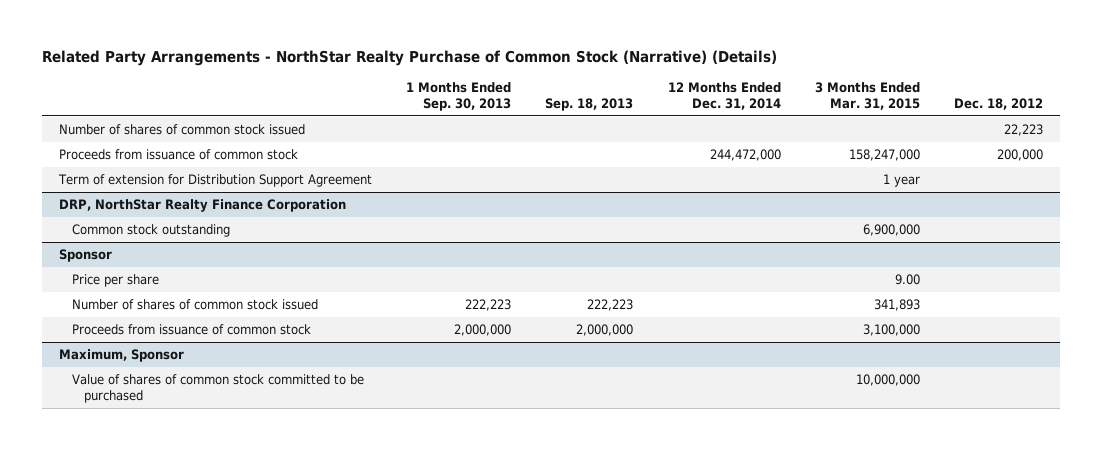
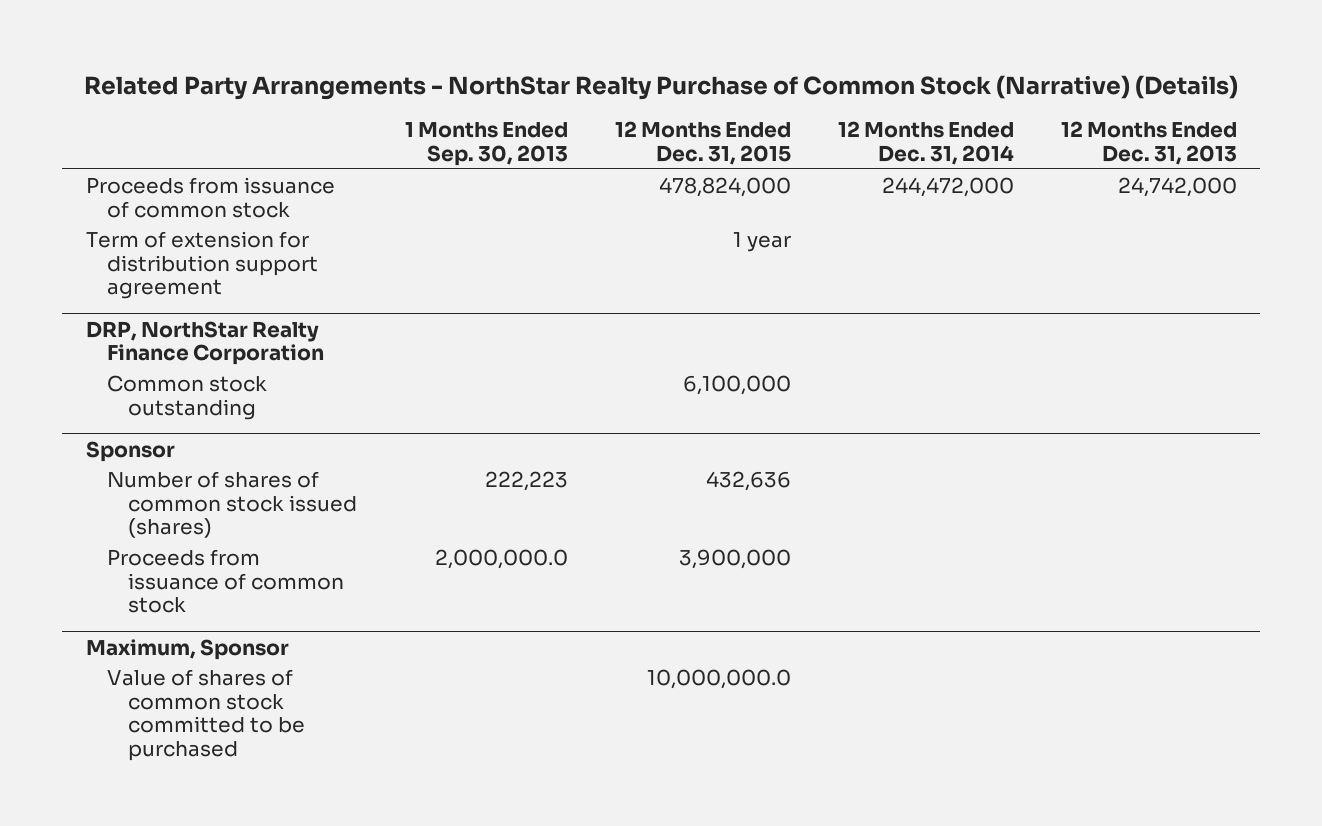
[545,97,634,111] Sep. 18, 2013 -> none
[814,82,920,110] 3 Months Ended Mar. 31, 2015 -> none
[953,97,1043,110] Dec. 18, 2012 -> none
none -> [614,121,791,166] 12 Months Ended Dec. 31, 2015
none -> [1060,121,1237,166] 12 Months Ended Dec. 31, 2013
[59,124,306,136] Number of shares of common stock issued -> none
[58,174,373,188] Term of extension for Distribution Support Agreement -> [85,230,319,300] Term of extension for distribution support agreement
[71,274,159,288] Price per share -> none
[71,299,318,311] Number of shares of common stock issued -> [107,470,358,539] Number of shares of common stock issued (shares)
[454,324,512,337] 2,000,000 -> [434,548,568,569] 2,000,000.0

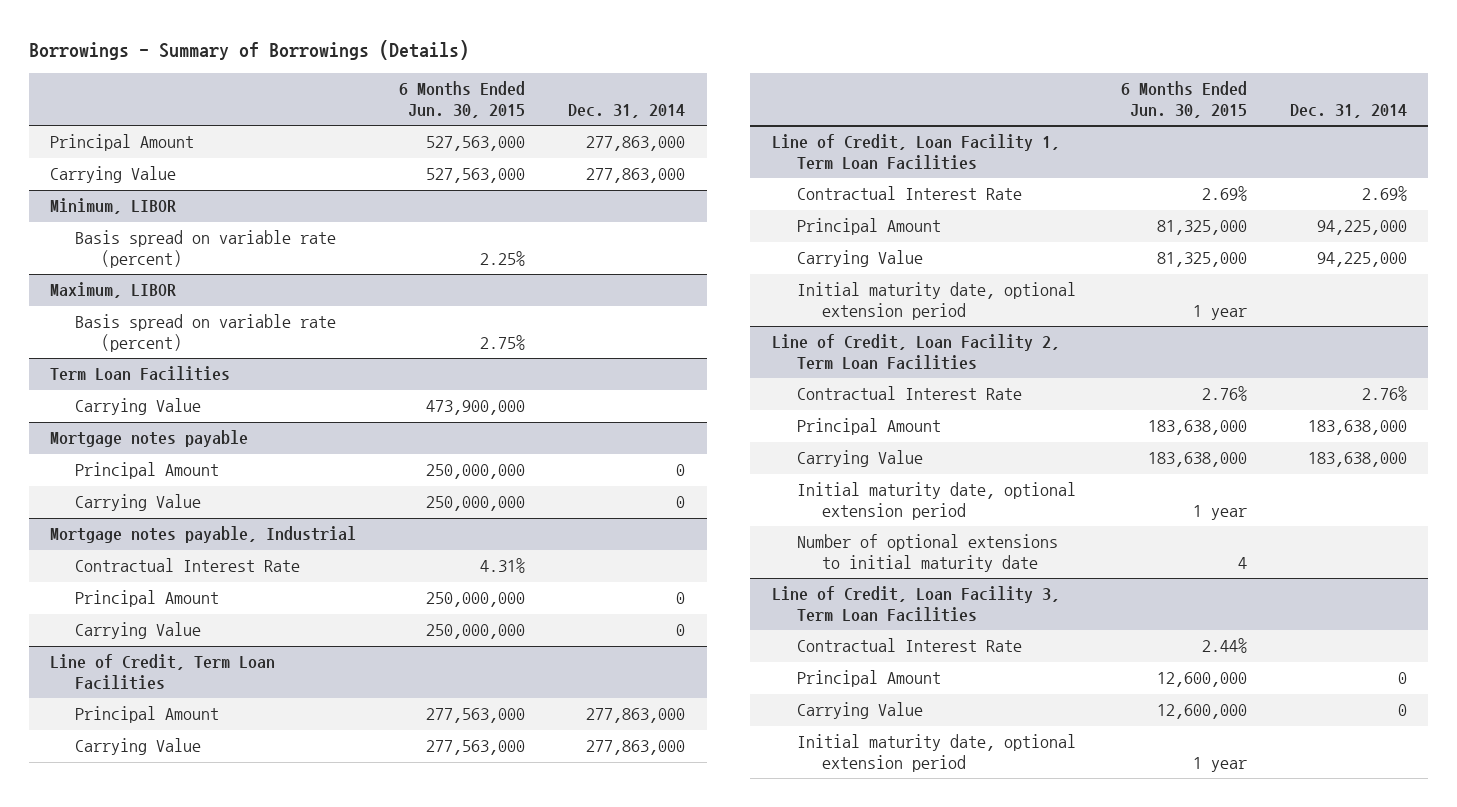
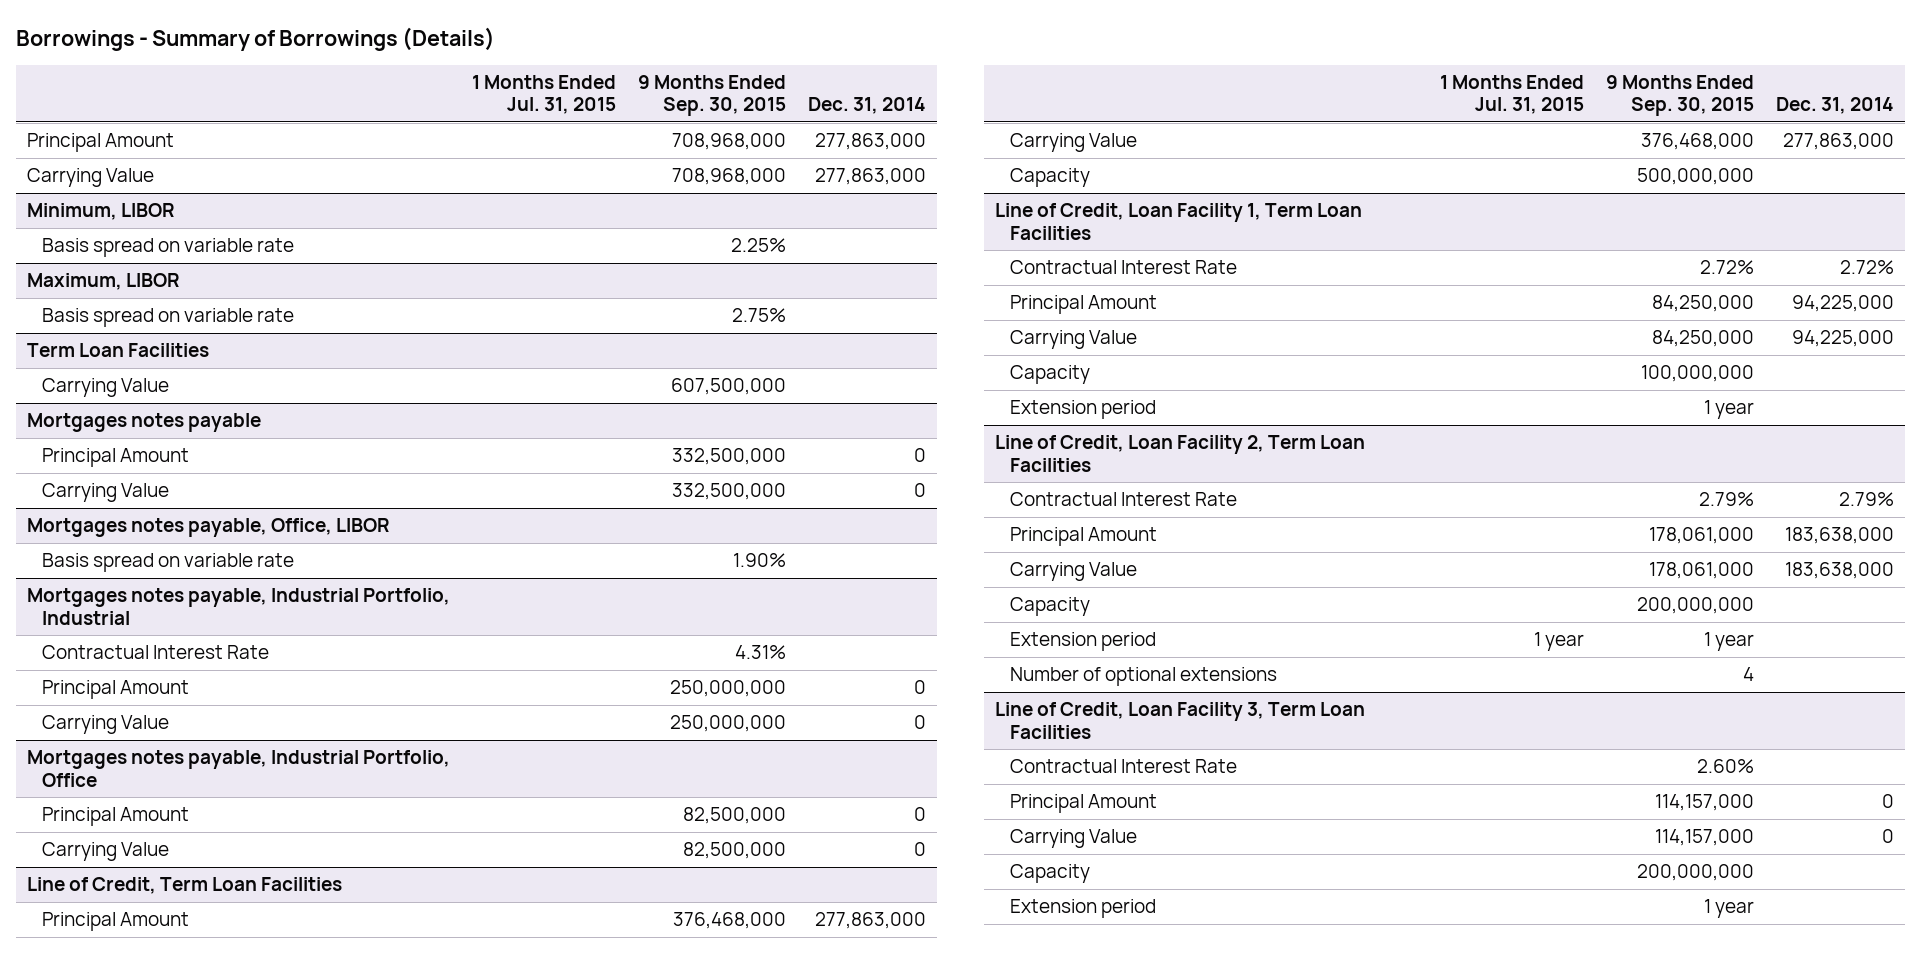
[399,81,526,118] 6 Months Ended Jun. 30, 2015 -> none
none -> [472,74,617,115] 1 Months Ended Jul. 31, 2015
none -> [638,74,787,117] 9 Months Ended Sep. 30, 2015
[75,230,337,268] Basis spread on variable rate (percent) -> [42,238,295,258] Basis spread on variable rate
[75,314,337,352] Basis spread on variable rate (percent) -> [42,308,295,328] Basis spread on variable rate
[50,430,249,448] Mortgage notes payable -> [27,413,262,433] Mortgages notes payable
none -> [27,518,391,538] Mortgages notes payable, Office, LIBOR
none -> [42,553,295,573] Basis spread on variable rate
[50,526,357,544] Mortgage notes payable, Industrial -> [27,588,451,625] Mortgages notes payable, Industrial Portfolio, Industrial
none -> [27,750,451,787] Mortgages notes payable, Industrial Portfolio, Office
none -> [42,807,190,827] Principal Amount
none -> [42,842,170,862] Carrying Value
none -> [1010,168,1091,188] Capacity
[1361,186,1407,202] 2.69% -> [1839,260,1894,275] 2.72%
none -> [1010,365,1091,385] Capacity
[796,282,1076,320] Initial maturity date, optional extension period -> [1010,400,1157,420] Extension period
[1361,386,1407,402] 2.76% -> [1838,492,1894,507] 2.79%
none -> [1010,597,1091,617] Capacity
[796,482,1076,520] Initial maturity date, optional extension period -> [1010,632,1157,652] Extension period
[796,534,1058,572] Number of optional extensions to initial maturity date -> [1010,667,1278,687] Number of optional extensions
none -> [1010,864,1091,884] Capacity
[796,734,1076,772] Initial maturity date, optional extension period -> [1010,899,1157,919] Extension period

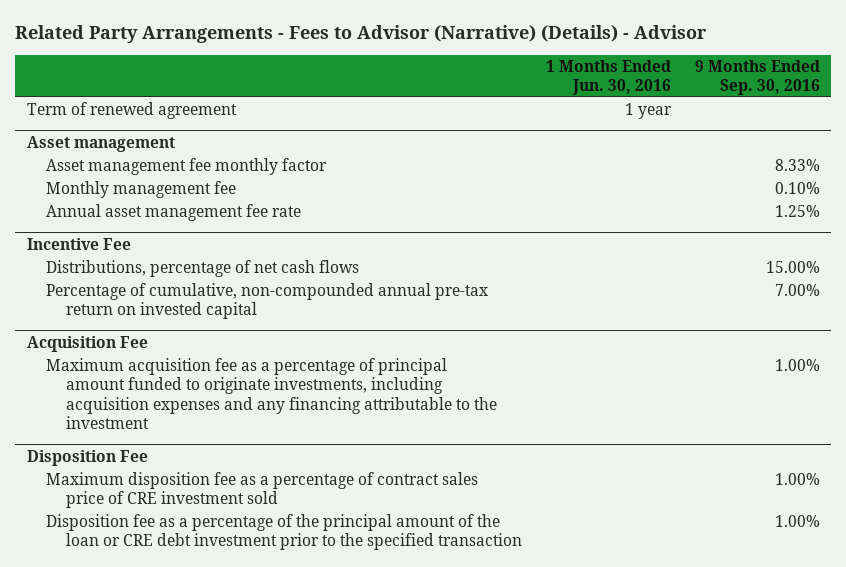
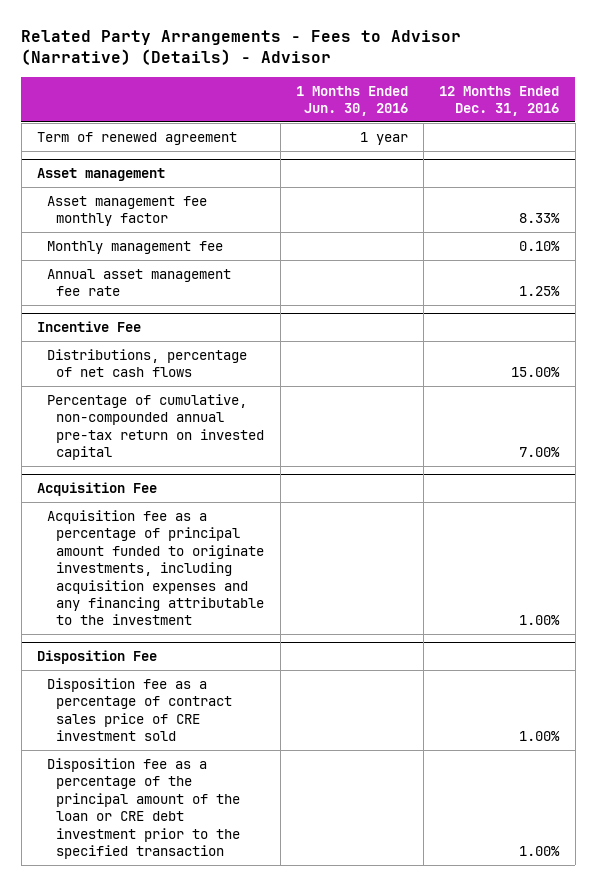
[694,59,820,95] 9 Months Ended Sep. 30, 2016 -> none
none -> [439,85,560,116] 12 Months Ended Dec. 31, 2016
[46,358,498,429] Maximum acquisition fee as a percentage of principal amount funded to originate investments, including acquisition expenses and any financing attributable to the investment -> [46,509,265,626] Acquisition fee as a percentage of principal amount funded to originate investments, including acquisition expenses and any financing attributable to the investment
[46,472,479,509] Maximum disposition fee as a percentage of contract sales price of CRE investment sold -> [46,677,233,742] Disposition fee as a percentage of contract sales price of CRE investment sold

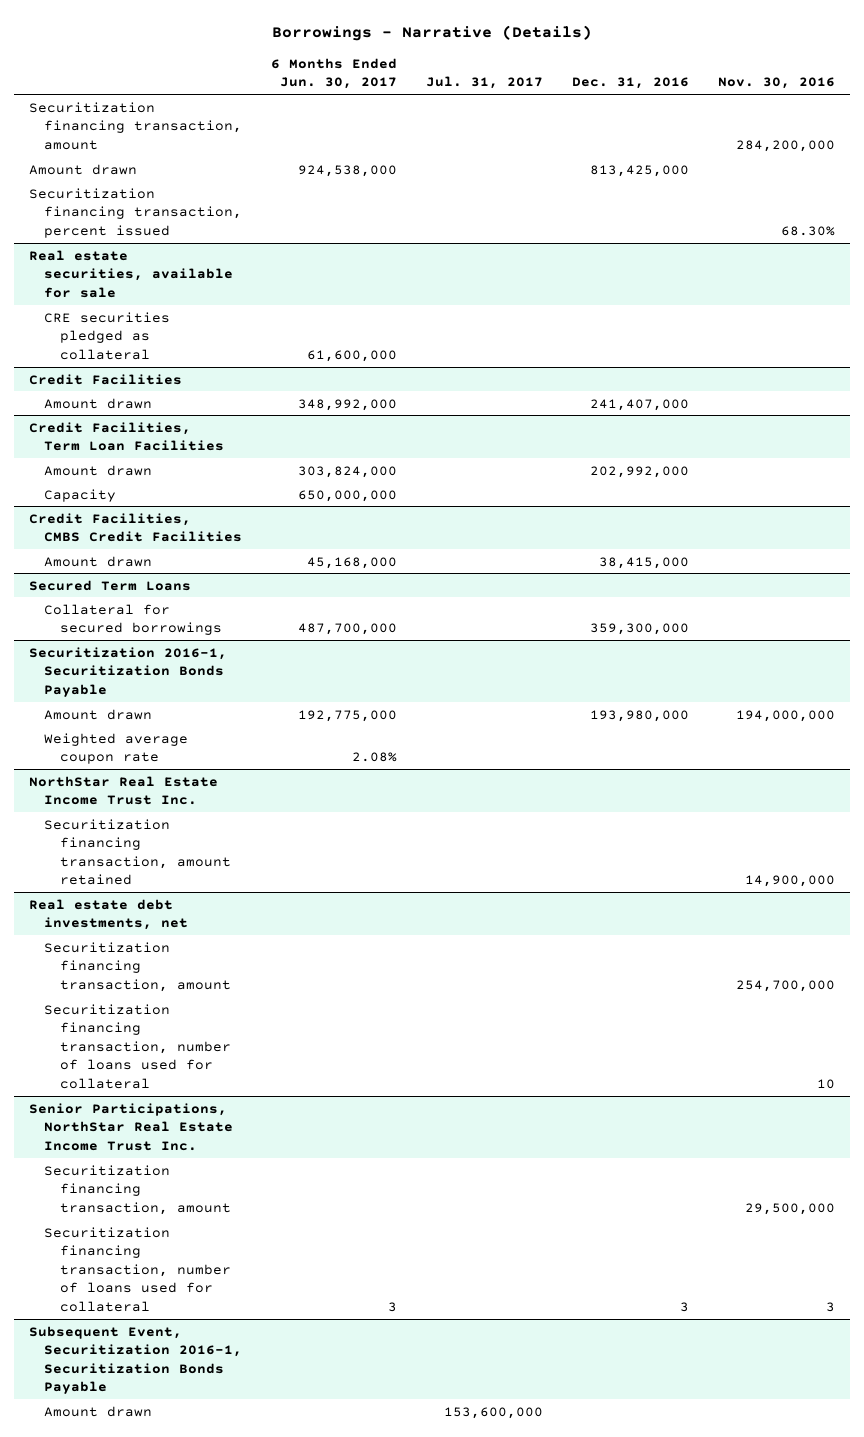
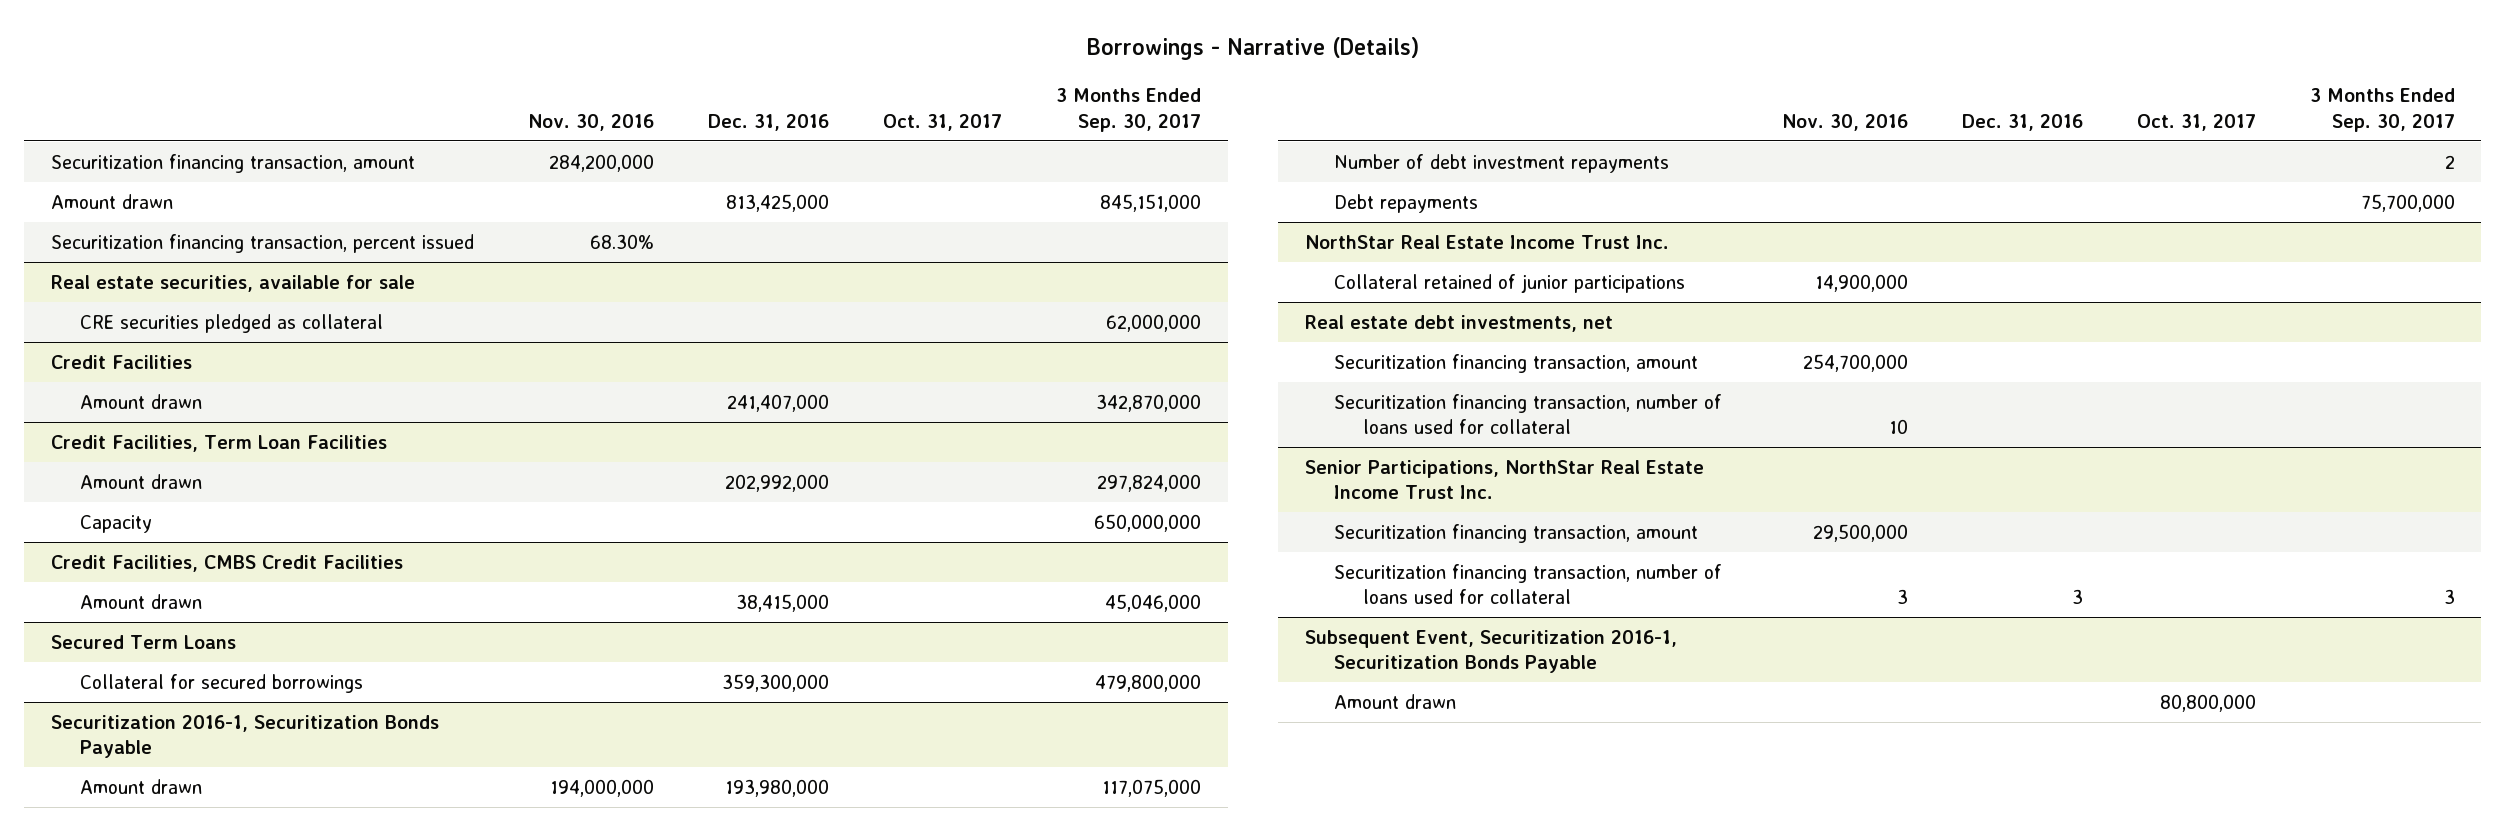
[271,57,398,90] 6 Months Ended Jun. 30, 2017 -> none
[426,76,544,90] Jul. 31, 2017 -> none
none -> [882,113,1002,131] Oct. 31, 2017
none -> [1055,88,1201,132] 3 Months Ended Sep. 30, 2017
[44,732,189,765] Weighted average coupon rate -> none
none -> [1333,153,1669,173] Number of debt investment repayments
none -> [1333,193,1478,213] Debt repayments
[44,818,231,886] Securitization financing transaction, amount retained -> [1333,273,1685,293] Collateral retained of junior participations

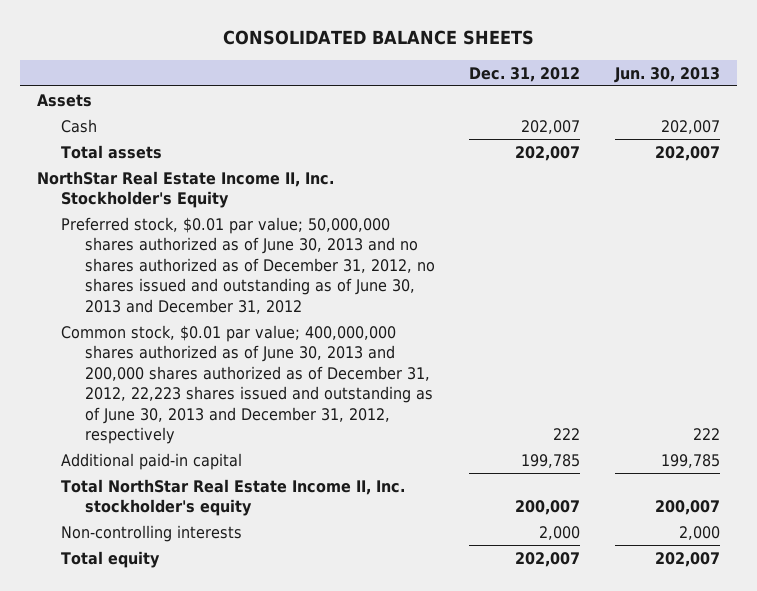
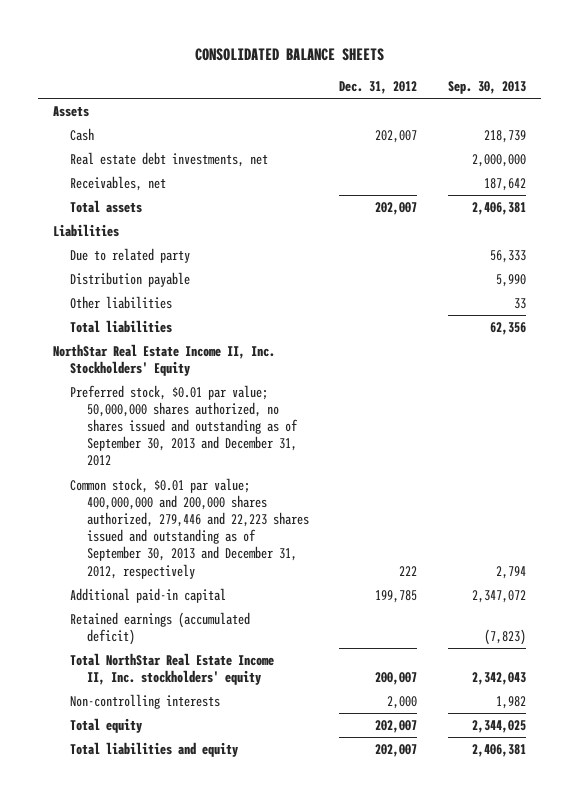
[613,66,720,83] Jun. 30, 2013 -> none
none -> [448,81,527,95] Sep. 30, 2013
none -> [69,152,268,168] Real estate debt investments, net
none -> [69,176,166,192] Receivables, net
none -> [53,224,120,238] Liabilities
none -> [69,248,190,264] Due to related party
none -> [69,272,190,288] Distribution payable
none -> [69,296,172,310] Other liabilities
none -> [69,320,172,334] Total liabilities
[36,170,334,209] NorthStar Real Estate Income II, Inc. Stockholder's Equity -> [53,344,276,377] NorthStar Real Estate Income II, Inc. Stockholders' Equity
[60,216,435,314] Preferred stock, $0.01 par value; 50,000,000 shares authorized as of June 30, 2013 and no shares authorized as of December 31, 2012, no shares issued and outstanding as of June 30, 2013 and December 31, 2012 -> [69,385,298,467] Preferred stock, $0.01 par value; 50,000,000 shares authorized, no shares issued and outstanding as of September 30, 2013 and December 31, 2012
[60,324,433,445] Common stock, $0.01 par value; 400,000,000 shares authorized as of June 30, 2013 and 200,000 shares authorized as of December 31, 2012, 22,223 shares issued and outstanding as of June 30, 2013 and December 31, 2012, respectively -> [69,478,309,579] Common stock, $0.01 par value; 400,000,000 and 200,000 shares authorized, 279,446 and 22,223 shares issued and outstanding as of September 30, 2013 and December 31, 2012, respectively
none -> [69,612,250,646] Retained earnings (accumulated deficit)
[60,478,405,517] Total NorthStar Real Estate Income II, Inc. stockholder's equity -> [69,653,274,686] Total NorthStar Real Estate Income II, Inc. stockholders' equity
none -> [69,742,238,758] Total liabilities and equity

